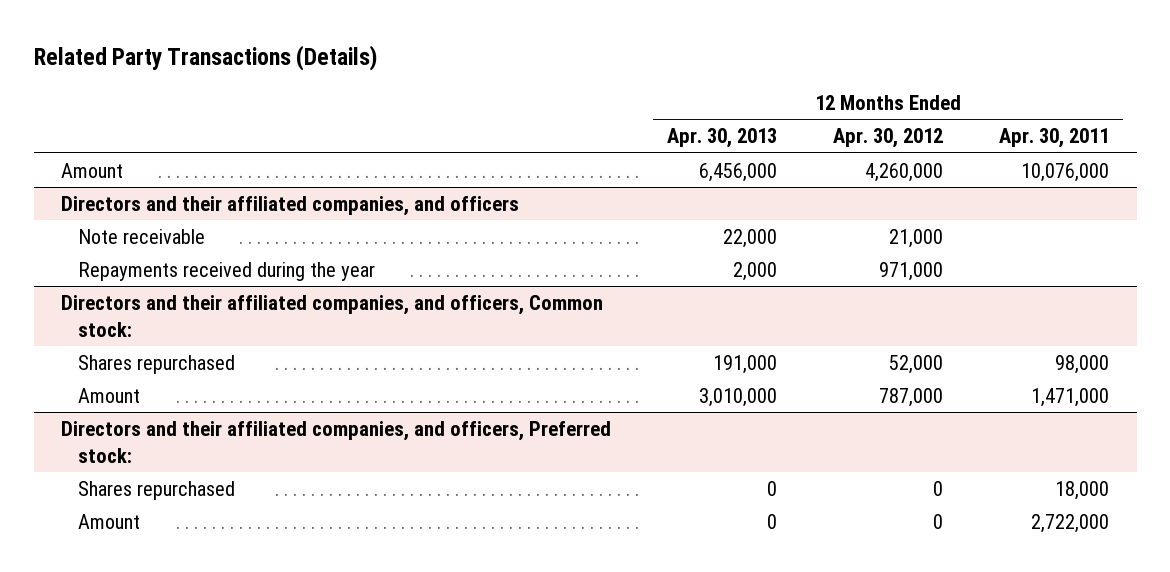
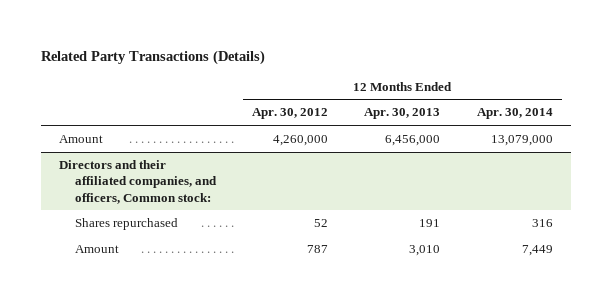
[998,128,1109,149] Apr. 30, 2011 -> none
none -> [476,108,553,120] Apr. 30, 2014
[61,195,520,216] Directors and their affiliated companies, and officers -> none
[77,228,205,244] Note receivable -> none
[77,261,375,281] Repayments received during the year -> none
[61,420,612,463] Directors and their affiliated companies, and officers, Preferred stock: -> none
[77,480,235,500] Shares repurchased -> none
[77,513,140,529] Amount -> none
[713,354,778,374] 191,000 -> [419,218,441,227] 191
[889,354,944,374] 52,000 -> [314,218,329,227] 52
[699,387,778,407] 3,010,000 -> [409,244,441,256] 3,010
[879,387,944,407] 787,000 -> [307,244,329,253] 787

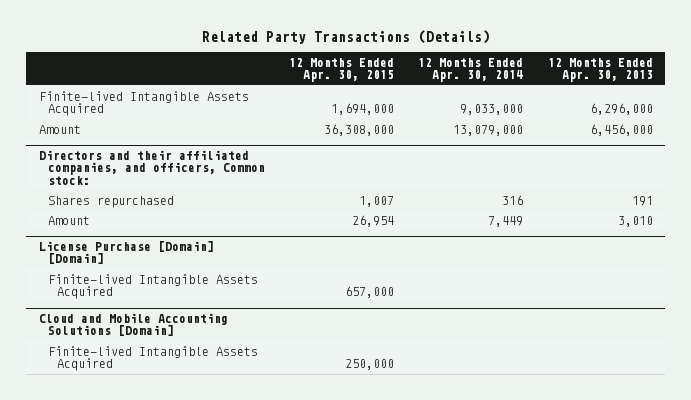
[252,108,329,120] Apr. 30, 2012 -> none
none -> [288,57,394,83] 12 Months Ended Apr. 30, 2015
none -> [38,90,249,117] Finite-lived Intangible Assets Acquired
none -> [38,241,214,265] License Purchase [Domain] [Domain]
none -> [47,273,258,300] Finite-lived Intangible Assets Acquired
none -> [38,313,228,337] Cloud and Mobile Accounting Solutions [Domain]
none -> [47,345,258,372] Finite-lived Intangible Assets Acquired

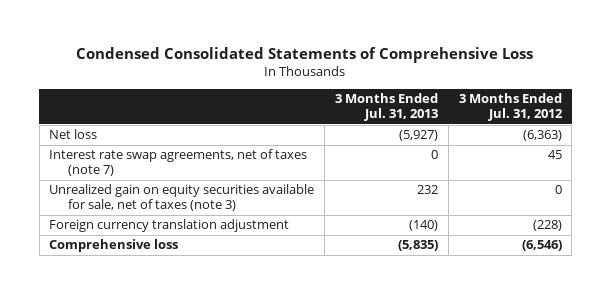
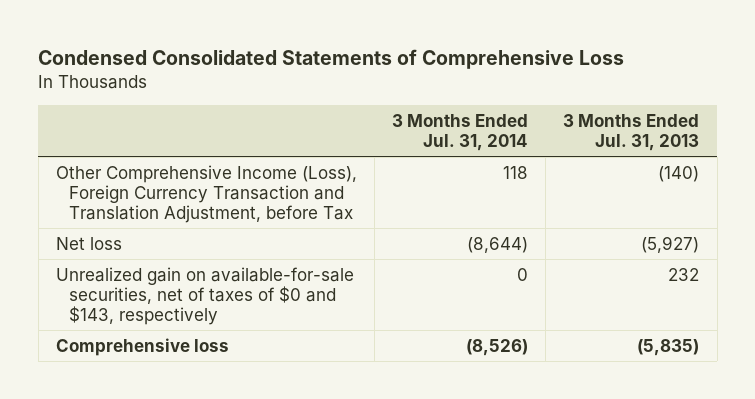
[458,93,563,122] 3 Months Ended Jul. 31, 2012 -> none
none -> [392,113,529,151] 3 Months Ended Jul. 31, 2014
none -> [55,164,357,224] Other Comprehensive Income (Loss), Foreign Currency Transaction and Translation Adjustment, before Tax
[49,149,308,177] Interest rate swap agreements, net of taxes (note 7) -> none
[49,219,290,233] Foreign currency translation adjustment -> none
[49,184,315,212] Unrealized gain on equity securities available for sale, net of taxes (note 3) -> [55,266,354,326] Unrealized gain on available-for-sale securities, net of taxes of $0 and $143, respectively

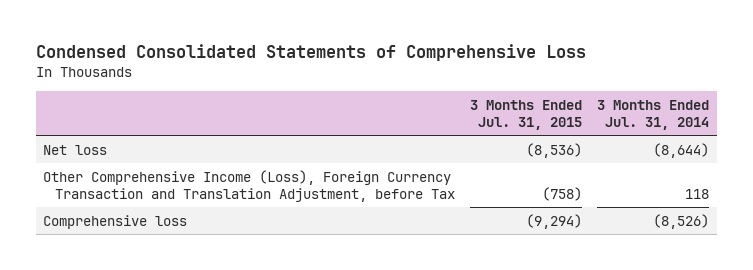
[563,113,700,151] 3 Months Ended Jul. 31, 2013 -> none
none -> [470,99,583,131] 3 Months Ended Jul. 31, 2015
[55,266,354,326] Unrealized gain on available-for-sale securities, net of taxes of $0 and $143, respectively -> none
[55,164,357,224] Other Comprehensive Income (Loss), Foreign Currency Transaction and Translation Adjustment, before Tax -> [43,169,455,202] Other Comprehensive Income (Loss), Foreign Currency Transaction and Translation Adjustment, before Tax

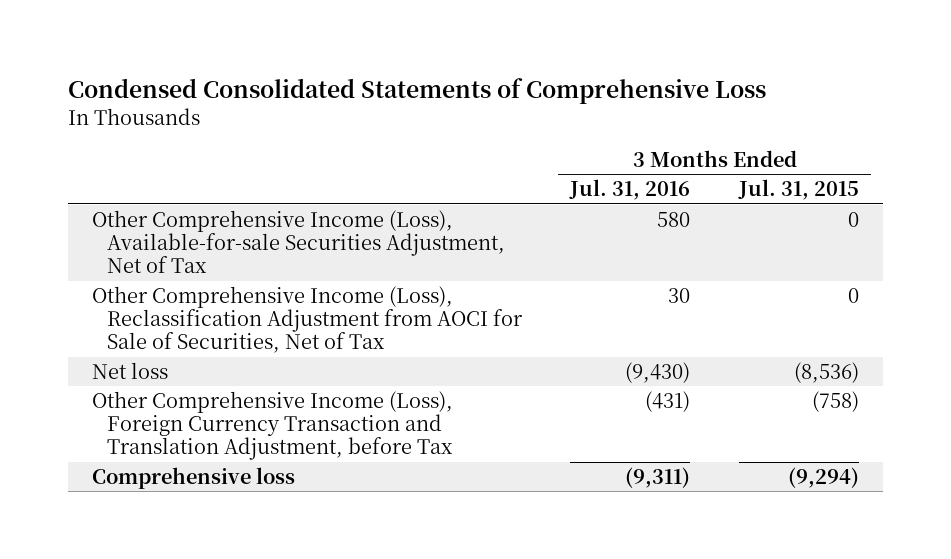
[597,99,710,131] 3 Months Ended Jul. 31, 2014 -> none
none -> [569,179,691,201] Jul. 31, 2016
none -> [92,209,505,274] Other Comprehensive Income (Loss), Available-for-sale Securities Adjustment, Net of Tax
none -> [92,285,523,354] Other Comprehensive Income (Loss), Reclassification Adjustment from AOCI for Sale of Securities, Net of Tax

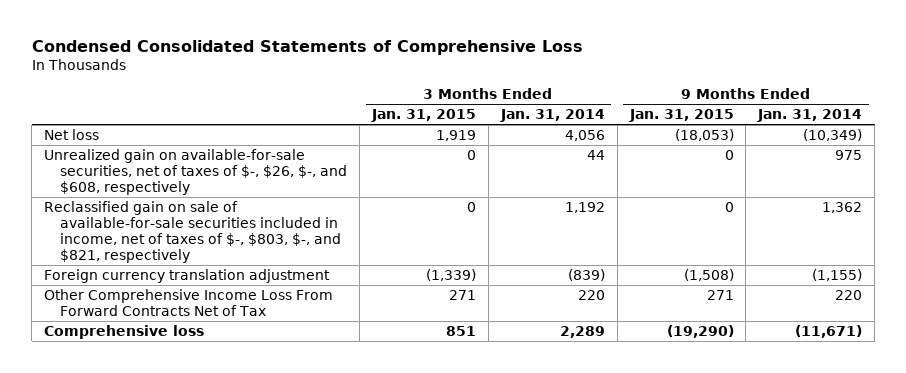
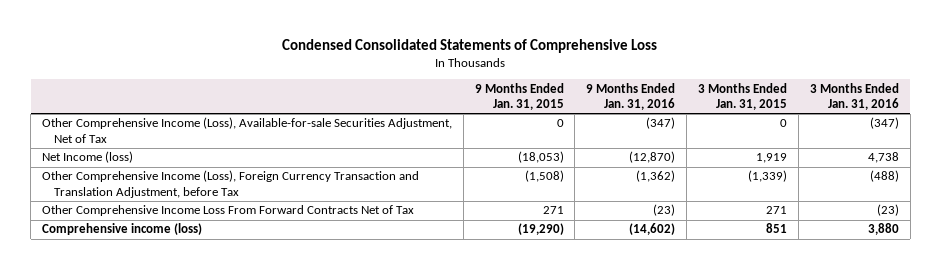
[499,109,605,123] Jan. 31, 2014 -> none
[757,109,863,123] Jan. 31, 2014 -> none
none -> [586,82,676,110] 9 Months Ended Jan. 31, 2016
none -> [809,82,899,110] 3 Months Ended Jan. 31, 2016
[43,148,347,195] Unrealized gain on available-for-sale securities, net of taxes of $-, $26, $-, and $608, respectively -> none
[43,200,341,263] Reclassified gain on sale of available-for-sale securities included in income, net of taxes of $-, $803, $-, and $821, respectively -> none
none -> [41,117,452,143] Other Comprehensive Income (Loss), Available-for-sale Securities Adjustment, Net of Tax
[43,128,99,140] Net loss -> [41,151,133,164] Net Income (loss)
[43,268,330,283] Foreign currency translation adjustment -> [41,170,419,198] Other Comprehensive Income (Loss), Foreign Currency Transaction and Translation Adjustment, before Tax
[43,324,204,339] Comprehensive loss -> [41,223,202,236] Comprehensive income (loss)

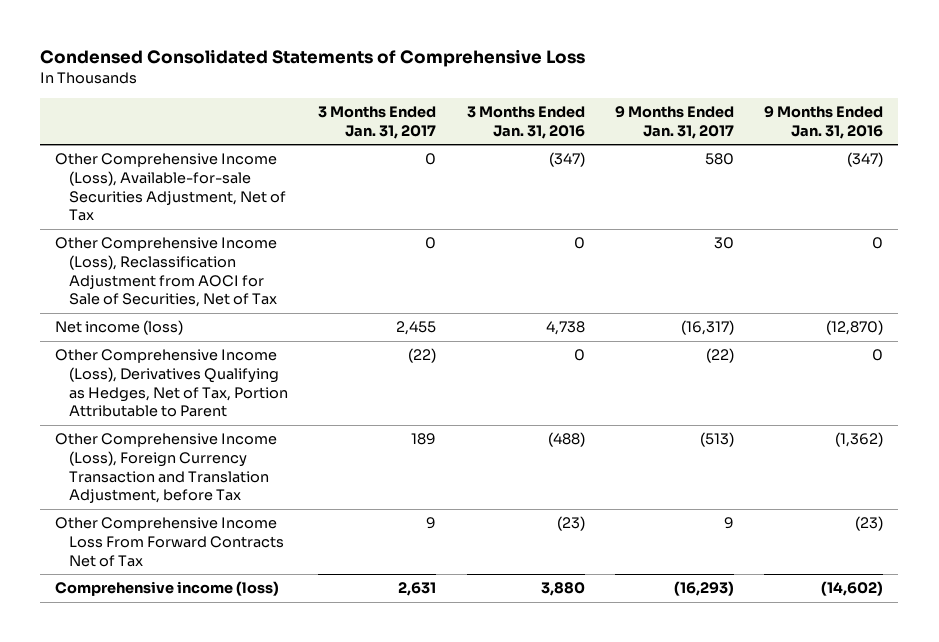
[474,82,564,110] 9 Months Ended Jan. 31, 2015 -> none
[698,82,788,110] 3 Months Ended Jan. 31, 2015 -> none
none -> [318,106,437,139] 3 Months Ended Jan. 31, 2017
none -> [614,106,734,139] 9 Months Ended Jan. 31, 2017
none -> [55,237,278,308] Other Comprehensive Income (Loss), Reclassification Adjustment from AOCI for Sale of Securities, Net of Tax
[41,151,133,164] Net Income (loss) -> [55,320,184,336] Net income (loss)
none -> [55,349,289,418] Other Comprehensive Income (Loss), Derivatives Qualifying as Hedges, Net of Tax, Portion Attributable to Parent

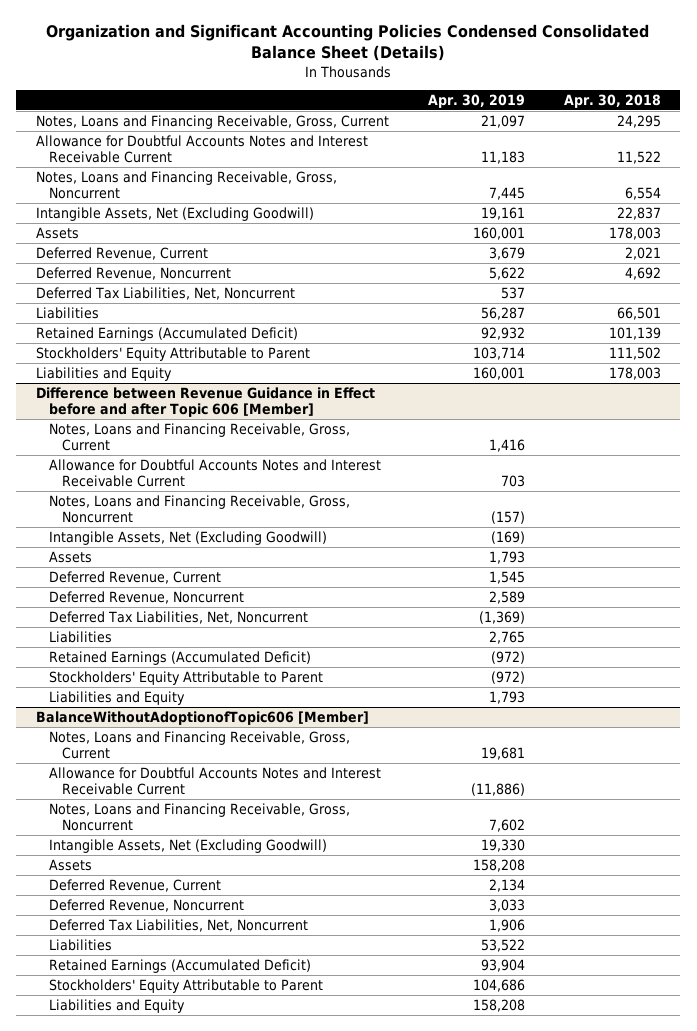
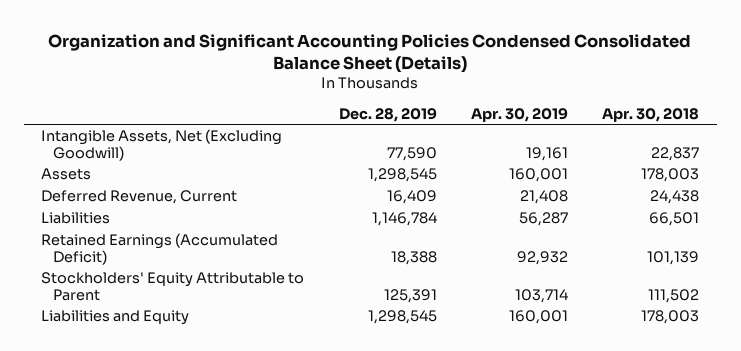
none -> [338,107,437,122] Dec. 28, 2019
[35,114,389,129] Notes, Loans and Financing Receivable, Gross, Current -> none
[35,134,368,164] Allowance for Doubtful Accounts Notes and Interest Receivable Current -> none
[35,170,337,200] Notes, Loans and Financing Receivable, Gross, Noncurrent -> none
[35,266,231,280] Deferred Revenue, Noncurrent -> none
[35,286,295,300] Deferred Tax Liabilities, Net, Noncurrent -> none
[488,246,525,260] 3,679 -> [520,190,569,205] 21,408
[624,246,661,260] 2,021 -> [650,190,700,205] 24,438
[35,386,375,418] Difference between Revenue Guidance in Effect before and after Topic 606 [Member] -> none
[48,422,350,452] Notes, Loans and Financing Receivable, Gross, Current -> none
[48,458,381,488] Allowance for Doubtful Accounts Notes and Interest Receivable Current -> none
[48,494,350,524] Notes, Loans and Financing Receivable, Gross, Noncurrent -> none
[48,530,327,545] Intangible Assets, Net (Excluding Goodwill) -> none
[48,550,92,563] Assets -> none
[48,570,221,584] Deferred Revenue, Current -> none
[48,590,244,604] Deferred Revenue, Noncurrent -> none
[48,610,308,624] Deferred Tax Liabilities, Net, Noncurrent -> none
[48,630,112,643] Liabilities -> none
[48,650,311,665] Retained Earnings (Accumulated Deficit) -> none
[48,670,323,685] Stockholders' Equity Attributable to Parent -> none
[48,690,185,705] Liabilities and Equity -> none
[35,710,369,725] BalanceWithoutAdoptionofTopic606 [Member] -> none
[48,730,350,760] Notes, Loans and Financing Receivable, Gross, Current -> none
[48,766,381,796] Allowance for Doubtful Accounts Notes and Interest Receivable Current -> none
[48,802,350,832] Notes, Loans and Financing Receivable, Gross, Noncurrent -> none
[48,838,327,853] Intangible Assets, Net (Excluding Goodwill) -> none
[48,858,92,871] Assets -> none
[48,878,221,892] Deferred Revenue, Current -> none
[48,898,244,912] Deferred Revenue, Noncurrent -> none
[48,918,308,932] Deferred Tax Liabilities, Net, Noncurrent -> none
[48,938,112,951] Liabilities -> none
[48,958,311,973] Retained Earnings (Accumulated Deficit) -> none
[48,978,323,993] Stockholders' Equity Attributable to Parent -> none
[48,998,185,1013] Liabilities and Equity -> none

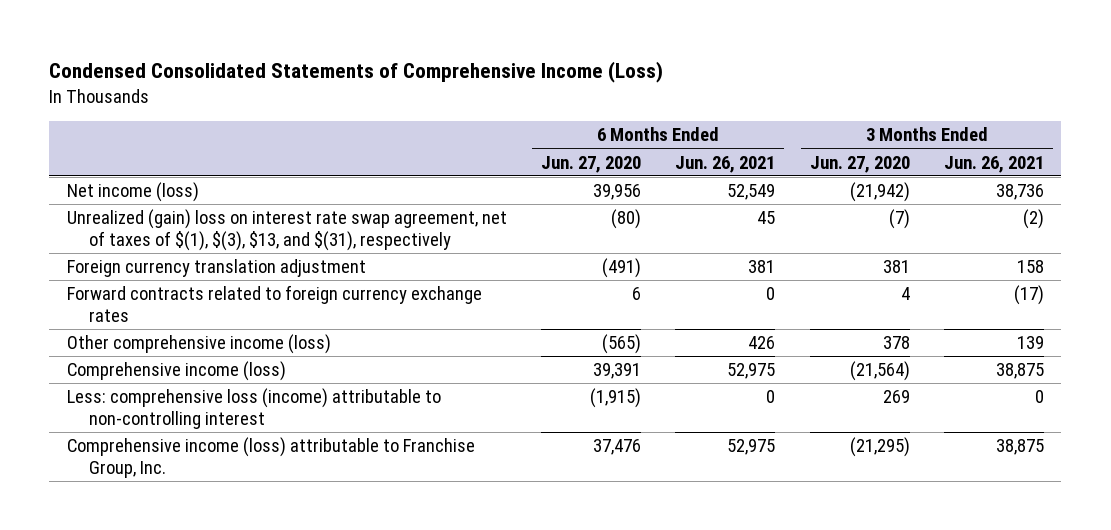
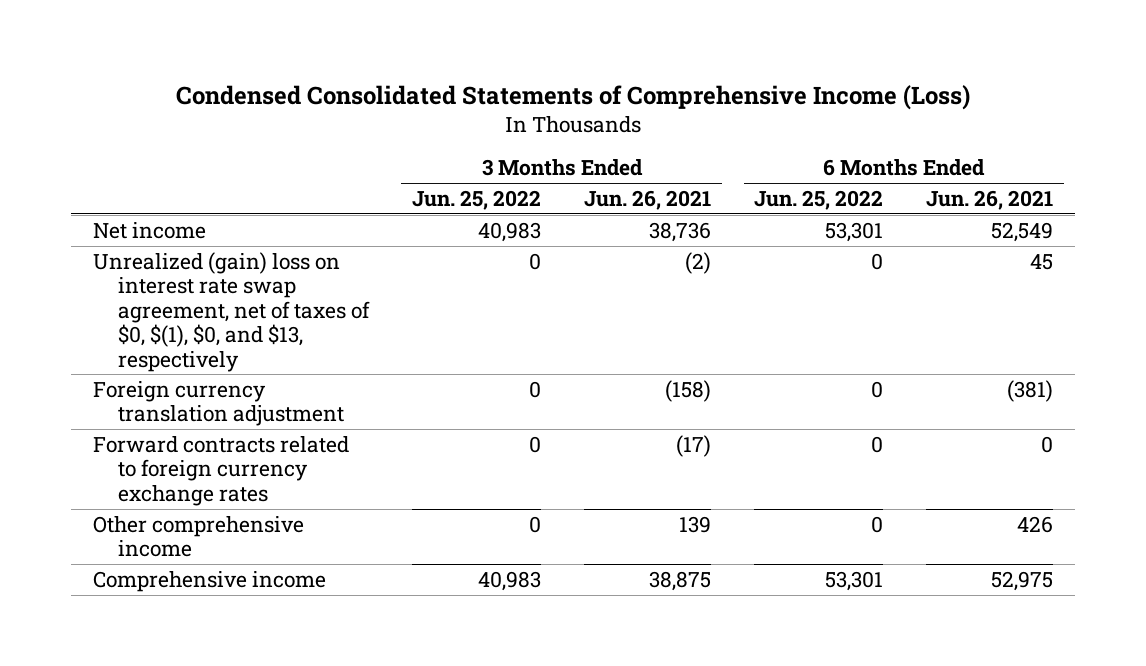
[540,155,641,173] Jun. 27, 2020 -> none
[809,155,910,173] Jun. 27, 2020 -> none
none -> [412,190,542,211] Jun. 25, 2022
none -> [754,190,884,211] Jun. 25, 2022
[66,182,199,203] Net income (loss) -> [92,221,206,239] Net income
[66,209,507,252] Unrealized (gain) loss on interest rate swap agreement, net of taxes of $(1), $(3), $13, and $(31), respectively -> [92,251,370,372] Unrealized (gain) loss on interest rate swap agreement, net of taxes of $0, $(1), $0, and $13, respectively
[748,260,776,274] 381 -> [1007,379,1054,402] (381)
[1017,260,1045,274] 158 -> [665,379,712,402] (158)
[66,388,441,430] Less: comprehensive loss (income) attributable to non-controlling interest -> none
[66,437,475,479] Comprehensive income (loss) attributable to Franchise Group, Inc. -> none
[66,334,331,355] Other comprehensive income (loss) -> [92,515,304,558] Other comprehensive income
[66,361,286,382] Comprehensive income (loss) -> [92,570,326,592] Comprehensive income

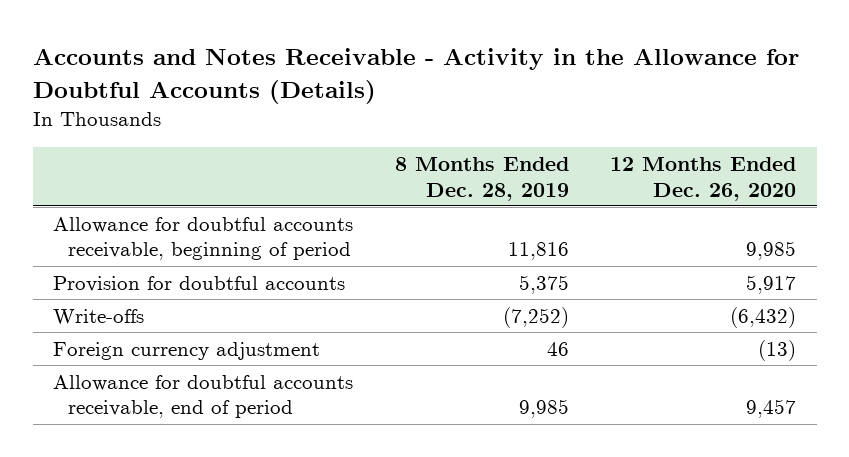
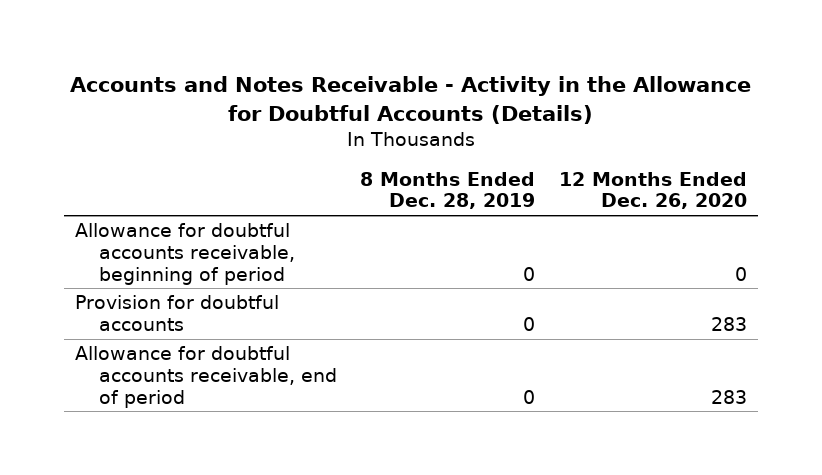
[53,308,145,325] Write-offs -> none
[53,341,321,360] Foreign currency adjustment -> none
[507,242,569,261] 11,816 -> [523,266,536,281] 0
[745,241,796,261] 9,985 -> [734,266,747,281] 0
[518,274,569,294] 5,375 -> [523,316,536,331] 0
[745,274,796,294] 5,917 -> [710,316,747,331] 283
[518,399,569,419] 9,985 -> [523,389,536,404] 0
[745,399,796,419] 9,457 -> [710,389,747,404] 283

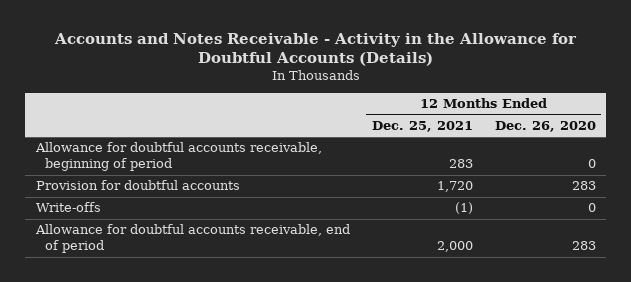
[360,171,536,210] 8 Months Ended Dec. 28, 2019 -> none
none -> [371,120,473,132] Dec. 25, 2021
none -> [35,202,101,213] Write-offs

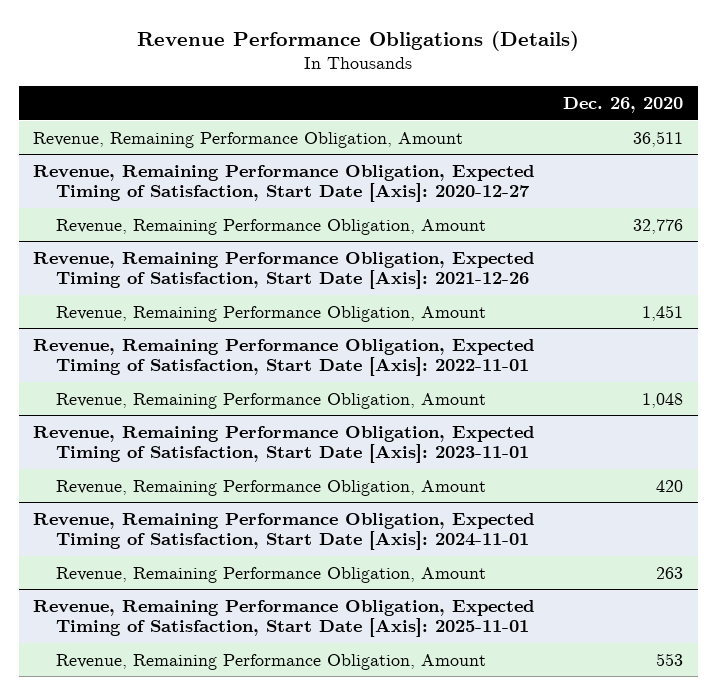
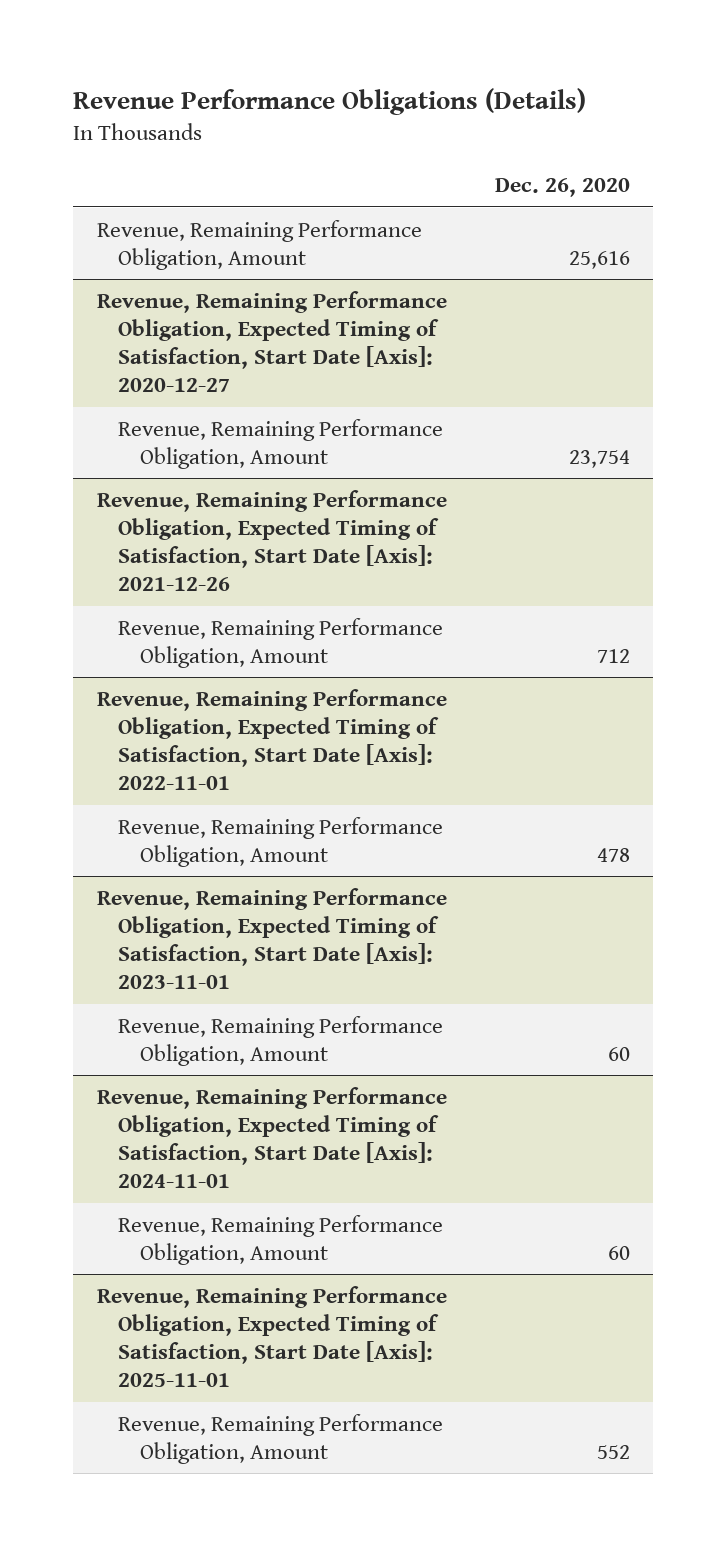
[633,130,684,147] 36,511 -> [568,250,630,269] 25,616
[633,218,684,234] 32,776 -> [568,449,630,468] 23,754
[642,304,684,321] 1,451 -> [596,648,630,663] 712
[642,392,684,408] 1,048 -> [596,847,630,862] 478
[656,479,684,492] 420 -> [607,1046,630,1061] 60
[656,566,684,579] 263 -> [607,1245,630,1260] 60
[656,652,684,666] 553 -> [596,1444,630,1459] 552

